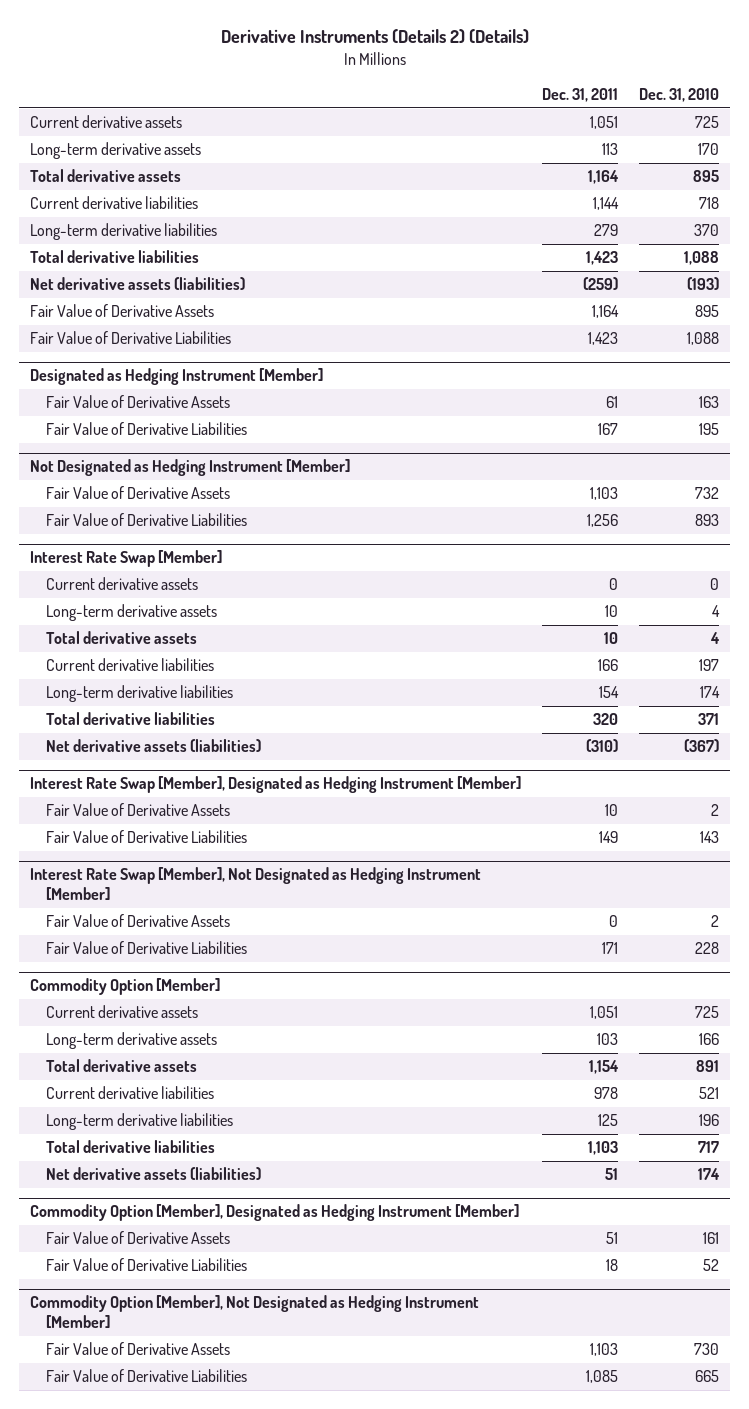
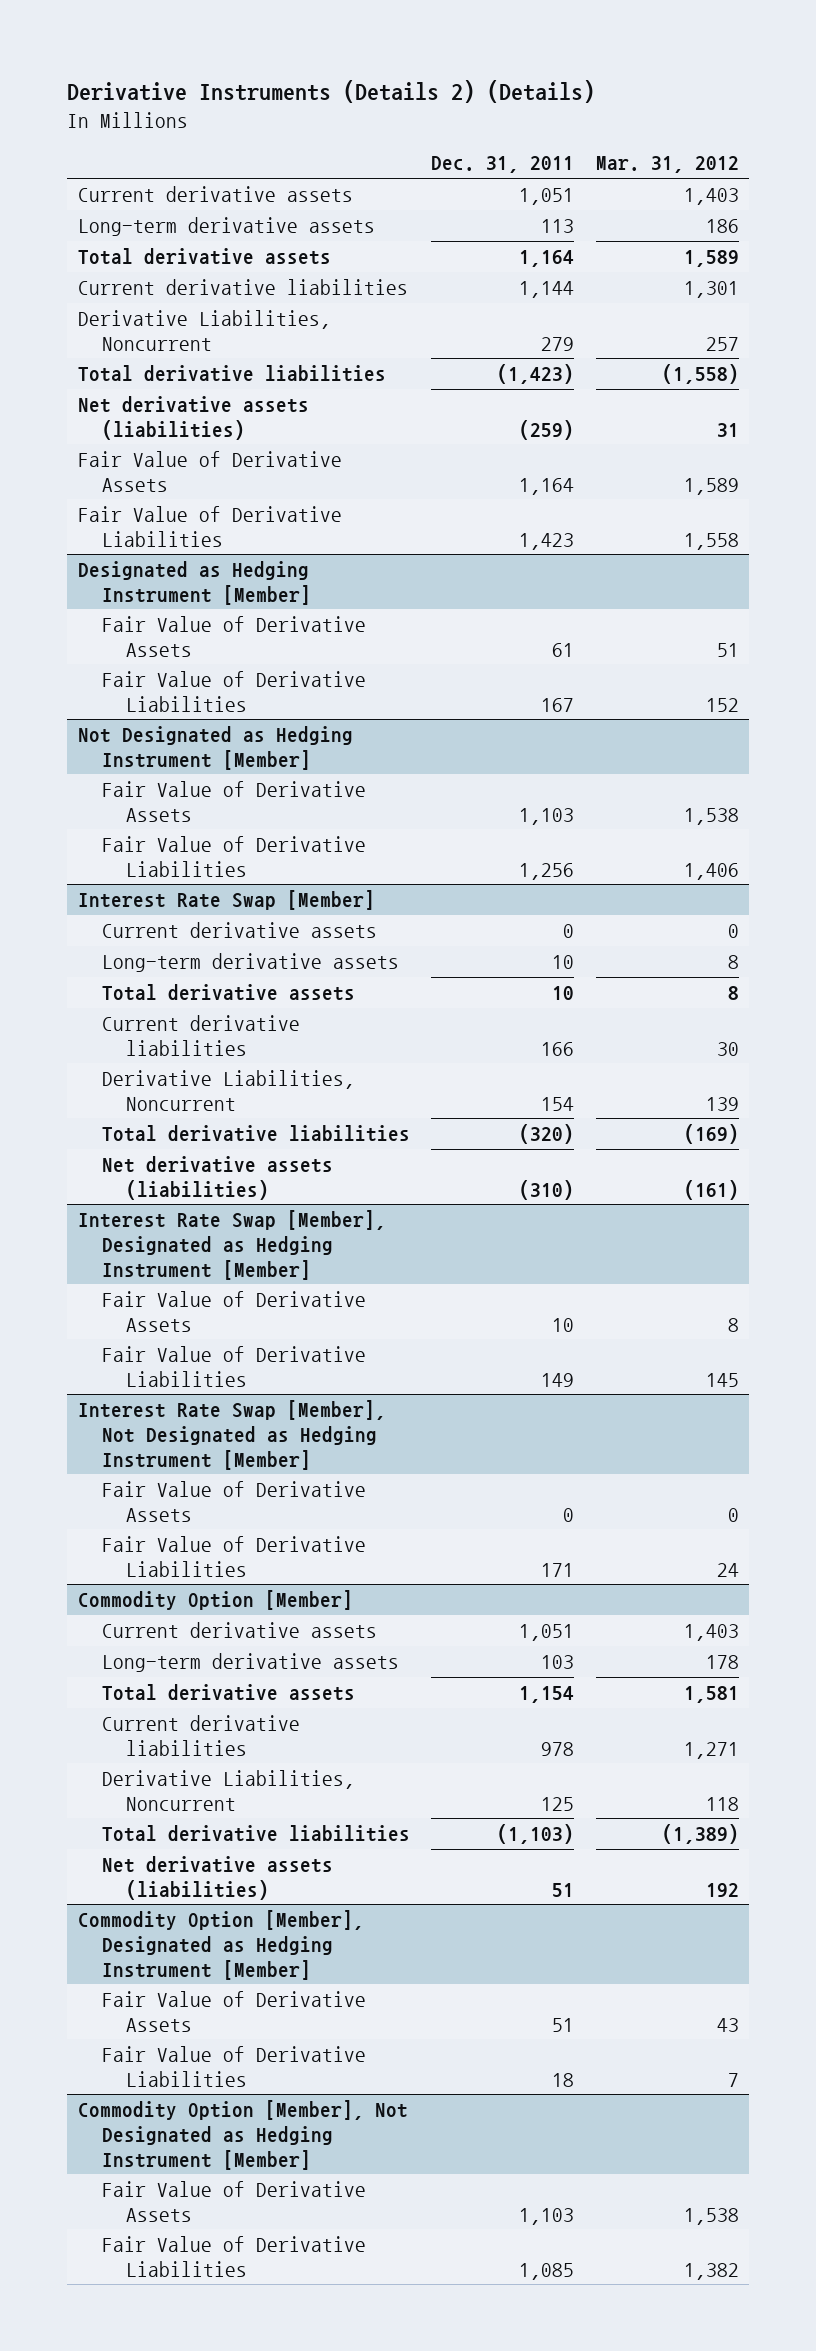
[639,87,720,102] Dec. 31, 2010 -> none
none -> [595,156,739,174] Mar. 31, 2012
[29,223,217,241] Long-term derivative liabilities -> [77,309,331,351] Derivative Liabilities, Noncurrent
[586,251,619,266] 1,423 -> [497,363,575,384] (1,423)
[45,685,233,703] Long-term derivative liabilities -> [101,1069,355,1111] Derivative Liabilities, Noncurrent
[593,713,619,726] 320 -> [519,1123,575,1144] (320)
[45,1113,233,1131] Long-term derivative liabilities -> [101,1769,355,1811] Derivative Liabilities, Noncurrent
[588,1141,619,1156] 1,103 -> [497,1823,575,1844] (1,103)

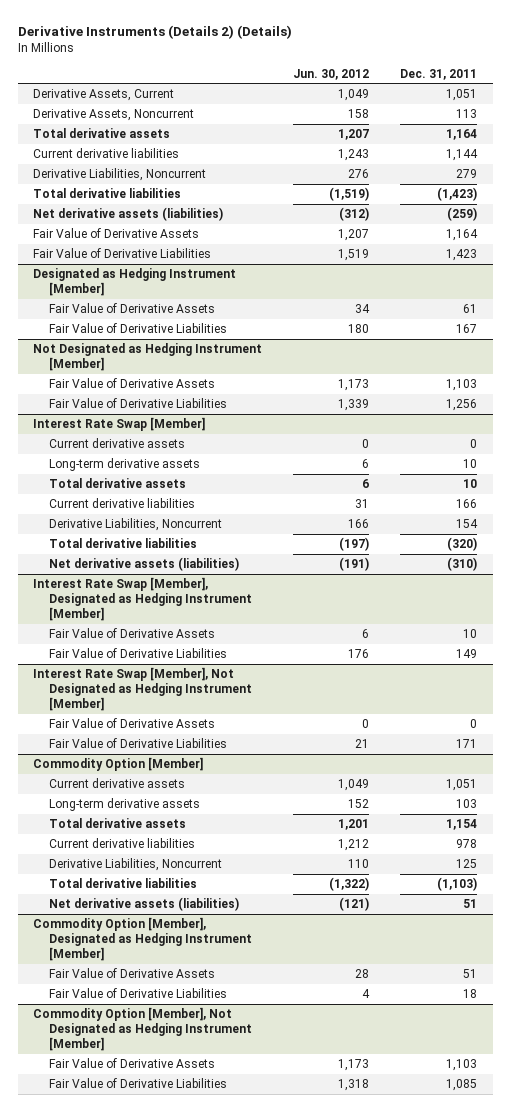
[595,156,739,174] Mar. 31, 2012 -> none
none -> [293,68,370,80] Jun. 30, 2012
[77,185,353,202] Current derivative assets -> [33,89,175,102] Derivative Assets, Current
[77,216,375,236] Long-term derivative assets -> [33,109,195,122] Derivative Assets, Noncurrent

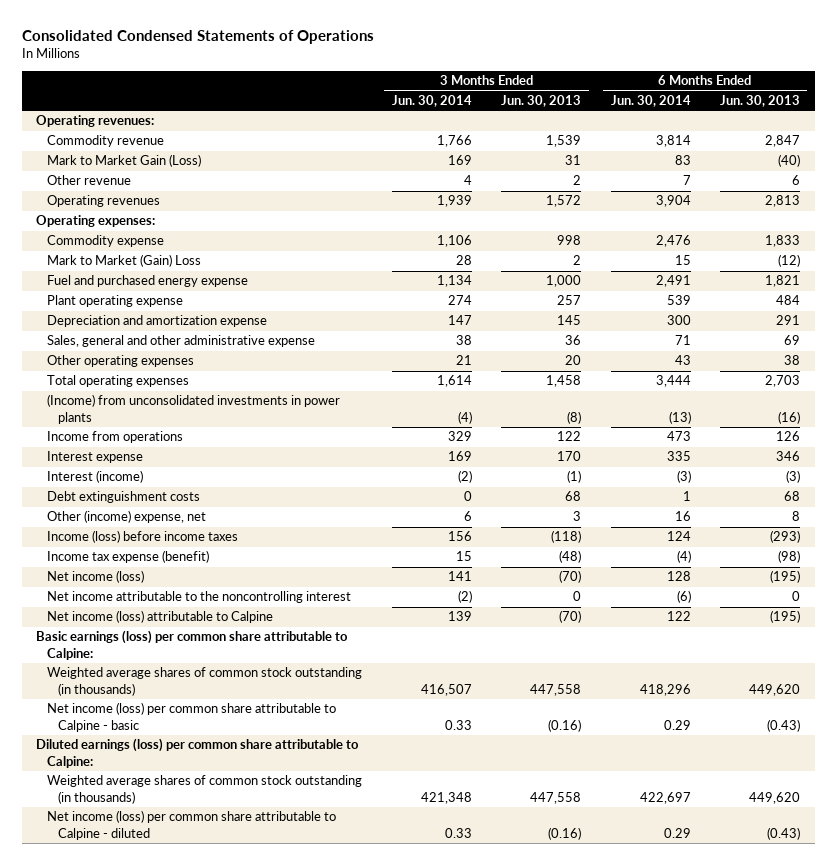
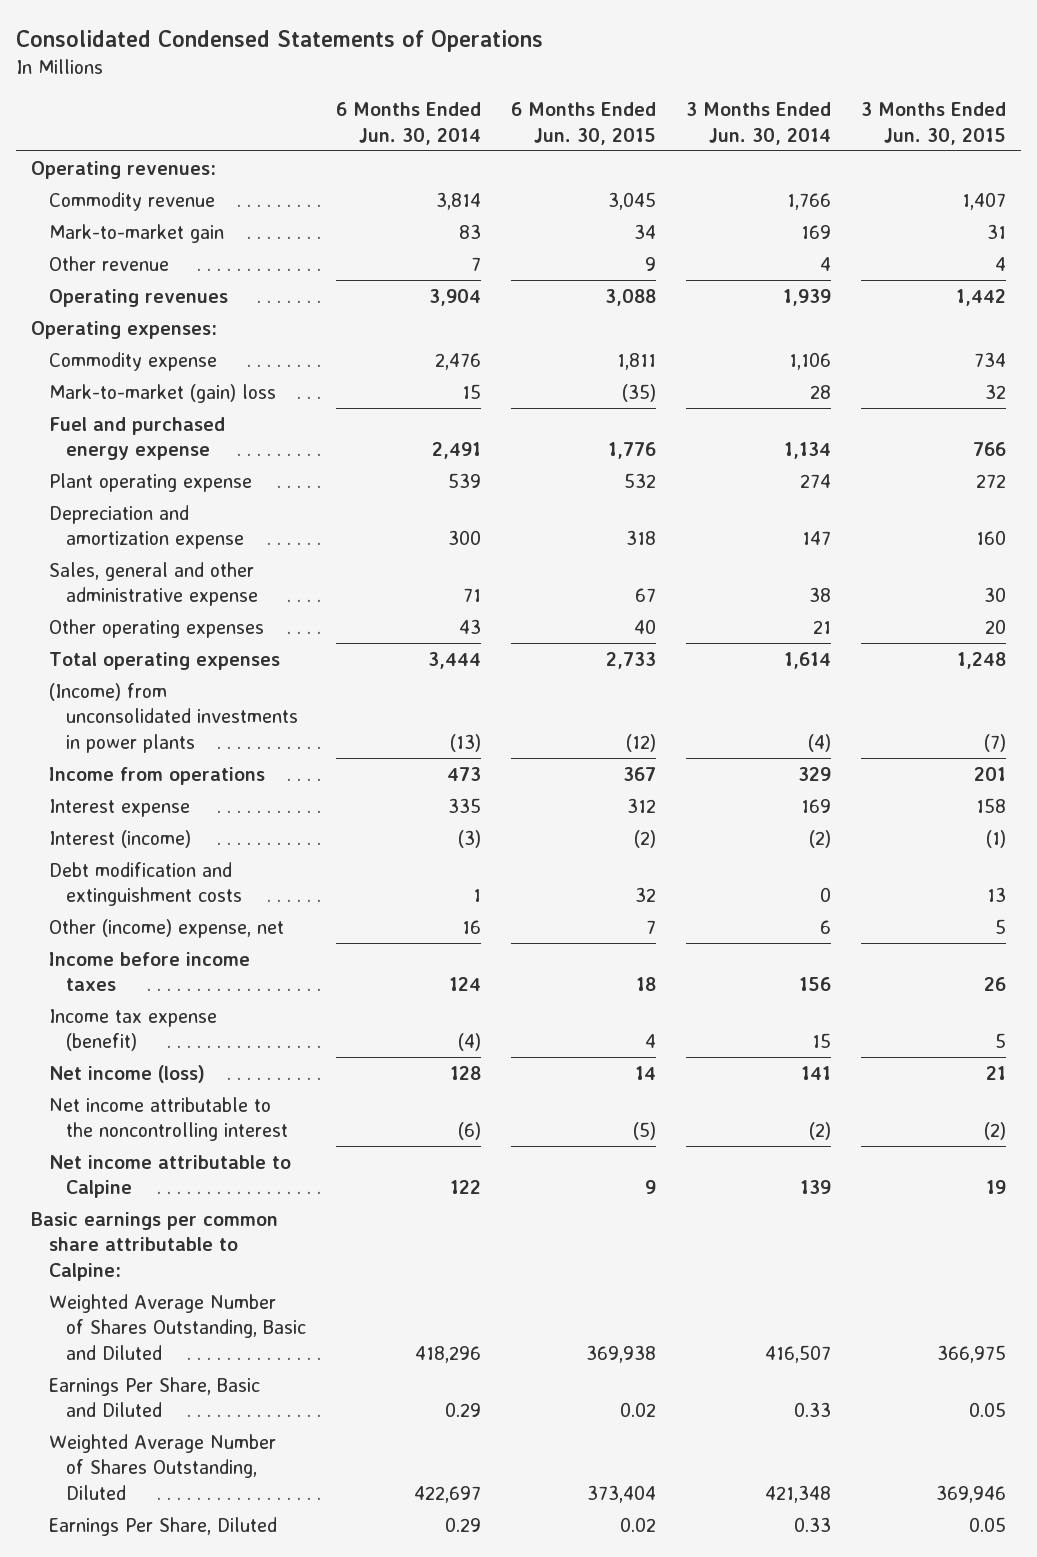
[501,95,582,108] Jun. 30, 2013 -> none
[720,95,801,108] Jun. 30, 2013 -> none
none -> [510,102,656,145] 6 Months Ended Jun. 30, 2015
none -> [860,102,1006,145] 3 Months Ended Jun. 30, 2015
[47,154,202,168] Mark to Market Gain (Loss) -> [48,223,224,243] Mark-to-market gain
[47,254,202,268] Mark to Market (Gain) Loss -> [48,383,276,403] Mark-to-market (gain) loss
[47,491,201,504] Debt extinguishment costs -> [48,861,243,907] Debt modification and extinguishment costs
[47,530,239,544] Income (loss) before income taxes -> [48,951,250,992] Income before income taxes
[36,738,360,768] Diluted earnings (loss) per common share attributable to Calpine: -> none
[47,610,274,624] Net income (loss) attributable to Calpine -> [48,1154,291,1199] Net income attributable to Calpine
[36,630,349,660] Basic earnings (loss) per common share attributable to Calpine: -> [31,1211,279,1281] Basic earnings per common share attributable to Calpine:
[47,667,363,696] Weighted average shares of common stock outstanding (in thousands) -> [48,1293,307,1360] Weighted Average Number of Shares Outstanding, Basic and Diluted
[47,702,337,732] Net income (loss) per common share attributable to Calpine - basic -> [48,1376,260,1418] Earnings Per Share, Basic and Diluted
[47,775,363,804] Weighted average shares of common stock outstanding (in thousands) -> [48,1433,276,1500] Weighted Average Number of Shares Outstanding, Diluted
[47,810,337,840] Net income (loss) per common share attributable to Calpine - diluted -> [48,1516,277,1536] Earnings Per Share, Diluted

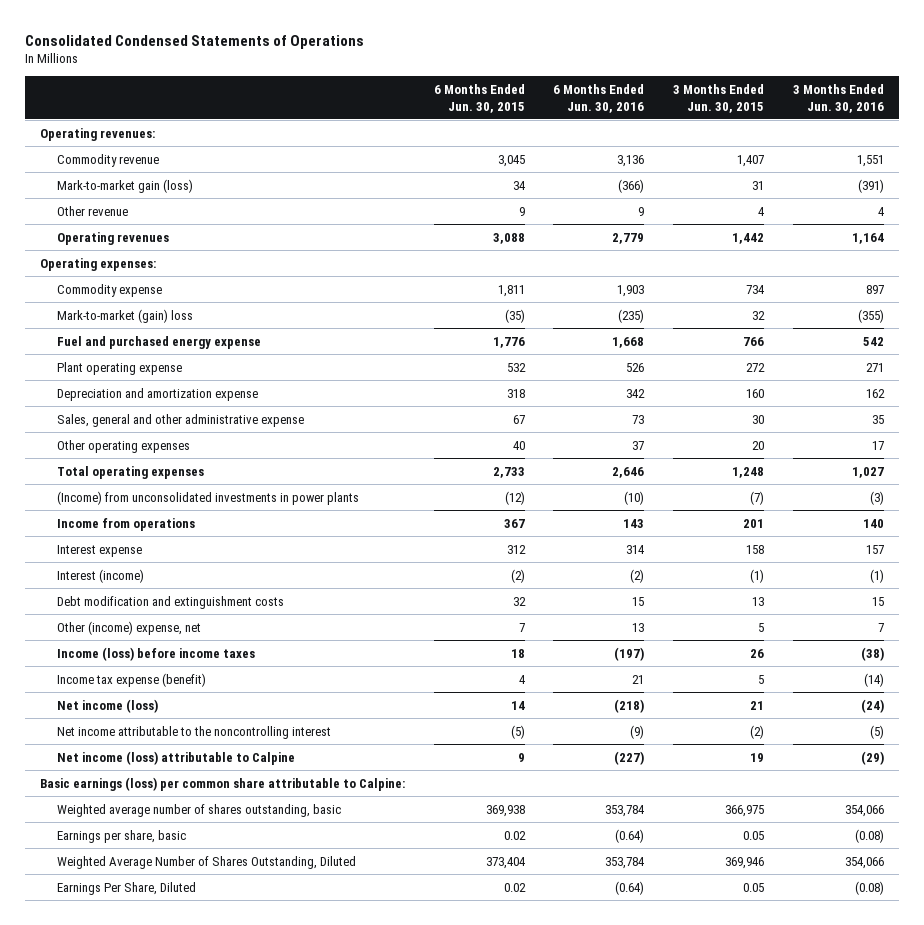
[336,102,482,145] 6 Months Ended Jun. 30, 2014 -> none
[685,102,831,145] 3 Months Ended Jun. 30, 2014 -> none
none -> [553,83,645,113] 6 Months Ended Jun. 30, 2016
none -> [793,83,885,113] 3 Months Ended Jun. 30, 2016
[48,223,224,243] Mark-to-market gain -> [57,178,194,193] Mark-to-market gain (loss)
[48,951,250,992] Income before income taxes -> [57,646,256,661] Income (loss) before income taxes
[48,1154,291,1199] Net income attributable to Calpine -> [57,750,296,765] Net income (loss) attributable to Calpine
[31,1211,279,1281] Basic earnings per common share attributable to Calpine: -> [39,776,405,791] Basic earnings (loss) per common share attributable to Calpine:
[48,1293,307,1360] Weighted Average Number of Shares Outstanding, Basic and Diluted -> [57,803,342,817] Weighted average number of shares outstanding, basic
[48,1376,260,1418] Earnings Per Share, Basic and Diluted -> [57,829,187,843] Earnings per share, basic

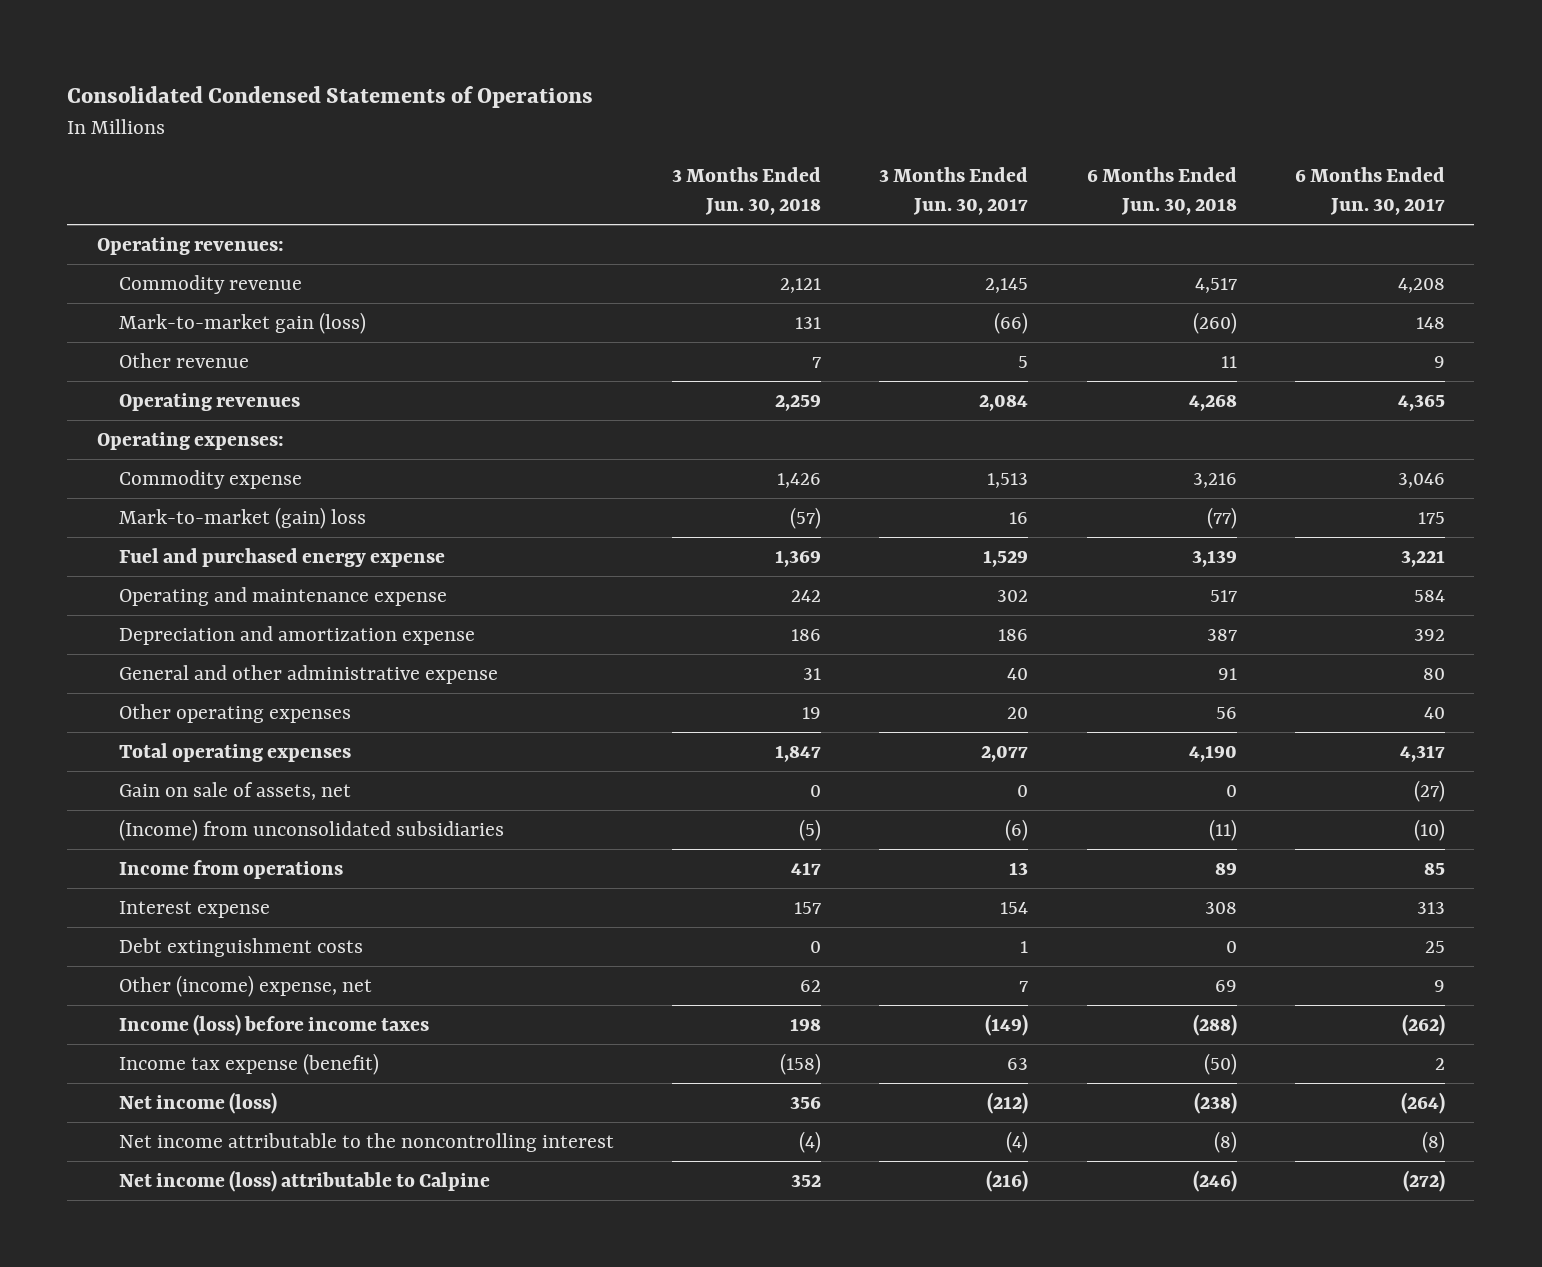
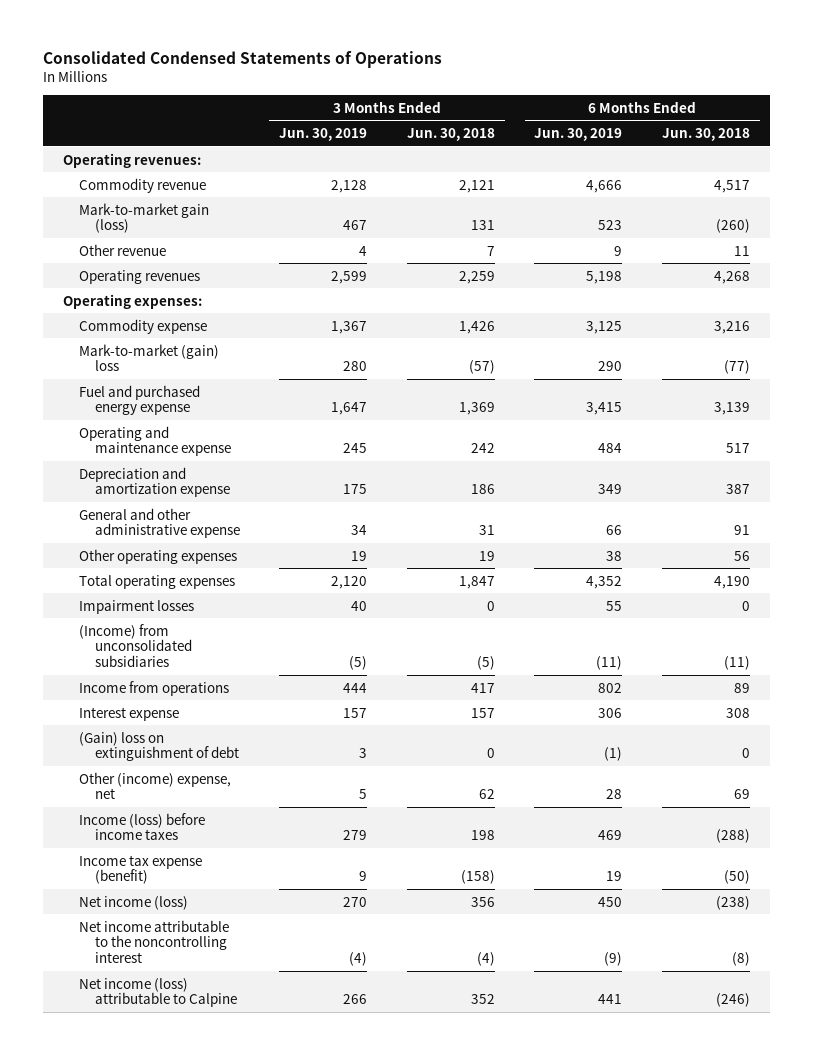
[879,167,1029,216] 3 Months Ended Jun. 30, 2017 -> none
[1295,167,1446,216] 6 Months Ended Jun. 30, 2017 -> none
none -> [279,128,368,142] Jun. 30, 2019
none -> [534,128,623,142] Jun. 30, 2019
[118,782,351,801] Gain on sale of assets, net -> none
none -> [78,599,194,614] Impairment losses
[118,938,363,958] Debt extinguishment costs -> [78,731,239,762] (Gain) loss on extinguishment of debt

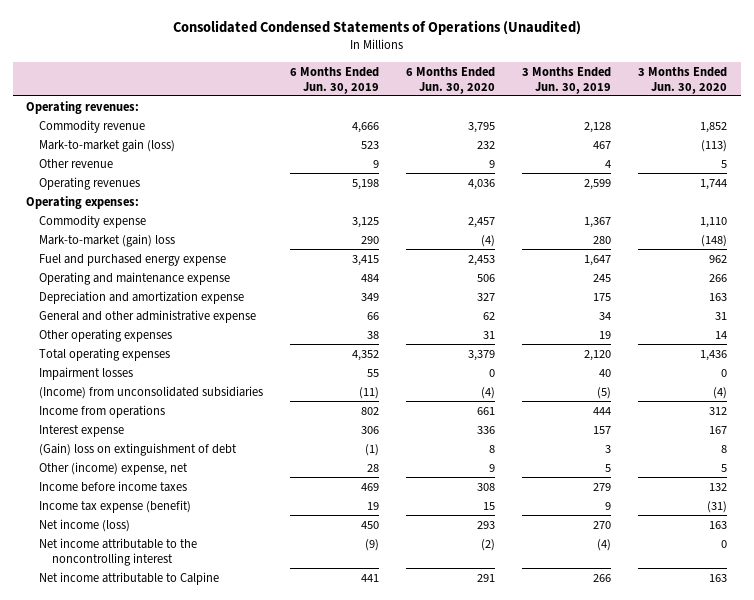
[42,50,442,68] Consolidated Condensed Statements of Operations -> [172,20,581,36] Consolidated Condensed Statements of Operations (Unaudited)
[406,128,495,142] Jun. 30, 2018 -> none
[662,128,751,142] Jun. 30, 2018 -> none
none -> [406,66,496,94] 6 Months Ended Jun. 30, 2020
none -> [638,66,728,94] 3 Months Ended Jun. 30, 2020
[78,812,205,841] Income (loss) before income taxes -> [39,480,188,492] Income before income taxes
[78,977,237,1008] Net income (loss) attributable to Calpine -> [39,571,220,585] Net income attributable to Calpine

